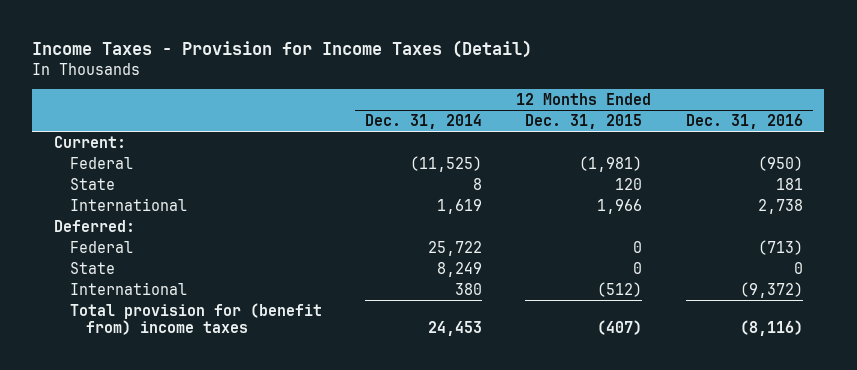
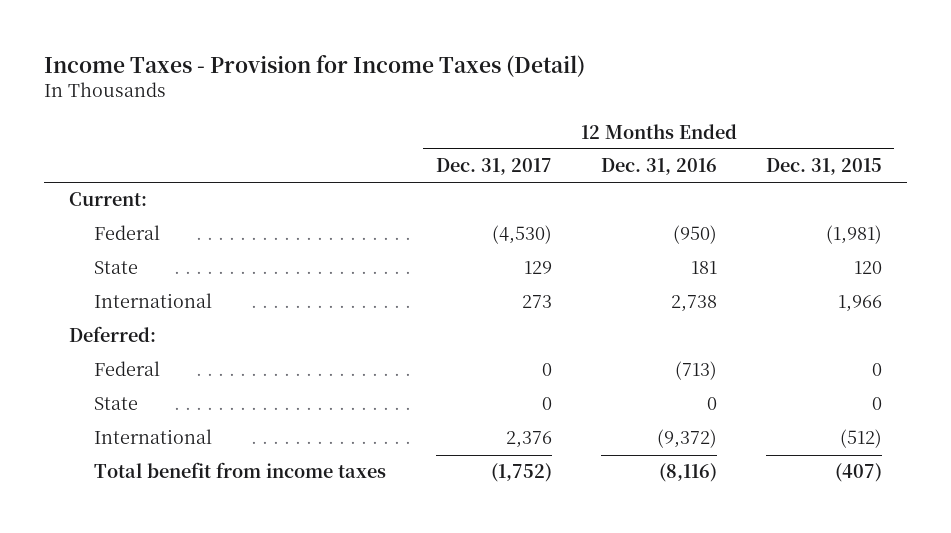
[365,113,483,129] Dec. 31, 2014 -> none
none -> [435,158,552,176] Dec. 31, 2017
[70,302,323,336] Total provision for (benefit from) income taxes -> [94,462,387,479] Total benefit from income taxes

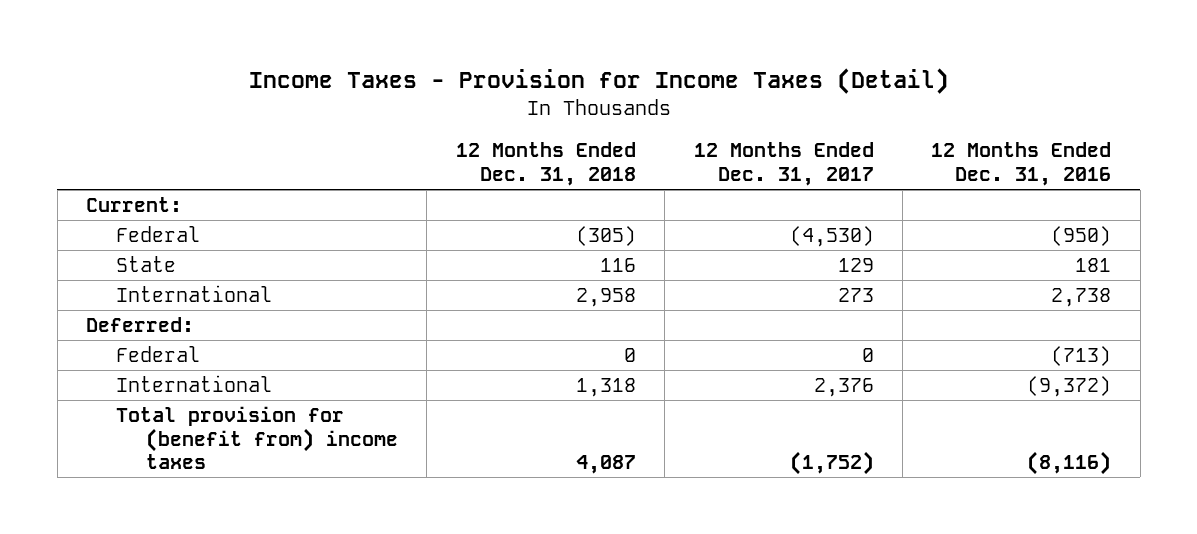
[766,158,883,176] Dec. 31, 2015 -> none
none -> [455,142,636,186] 12 Months Ended Dec. 31, 2018
[94,397,139,411] State -> none
[94,462,387,479] Total benefit from income taxes -> [115,406,398,470] Total provision for (benefit from) income taxes

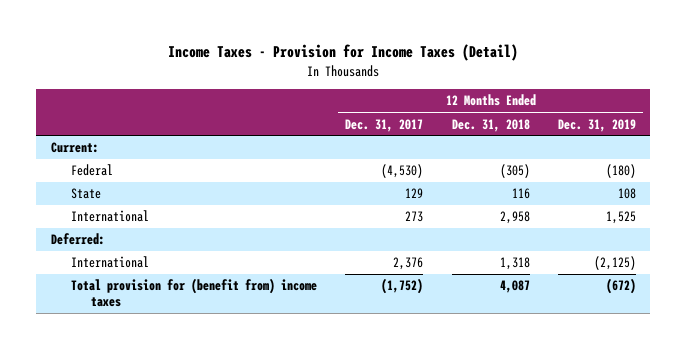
[931,142,1112,186] 12 Months Ended Dec. 31, 2016 -> none
none -> [558,118,637,132] Dec. 31, 2019
[115,346,200,363] Federal -> none

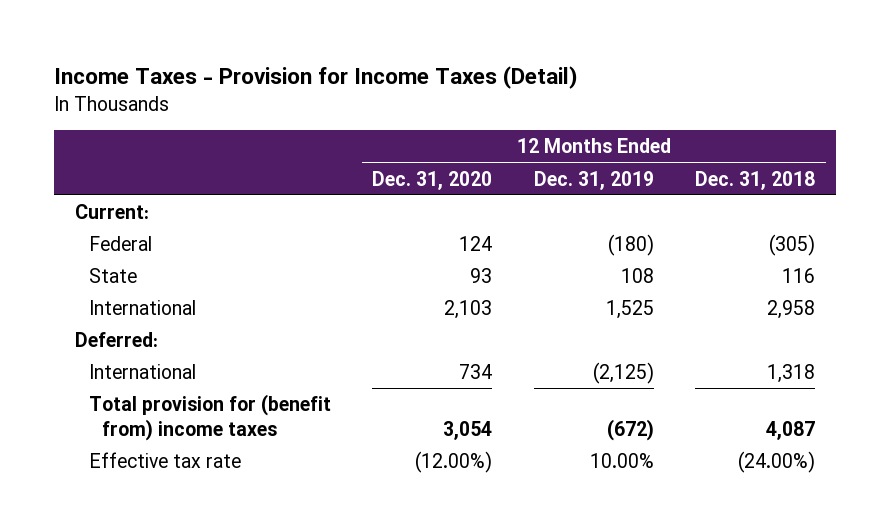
[345,118,424,132] Dec. 31, 2017 -> none
none -> [372,170,493,190] Dec. 31, 2020
none -> [88,452,241,469] Effective tax rate

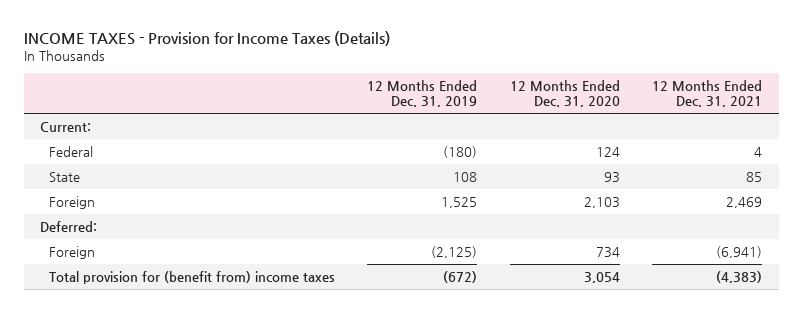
[54,66,579,90] Income Taxes - Provision for Income Taxes (Detail) -> [23,31,390,47] INCOME TAXES - Provision for Income Taxes (Details)
[695,170,816,190] Dec. 31, 2018 -> none
none -> [652,79,763,107] 12 Months Ended Dec. 31, 2021
[88,300,196,316] International -> [48,195,95,209] Foreign
[88,364,196,380] International -> [48,245,95,259] Foreign
[88,452,241,469] Effective tax rate -> none

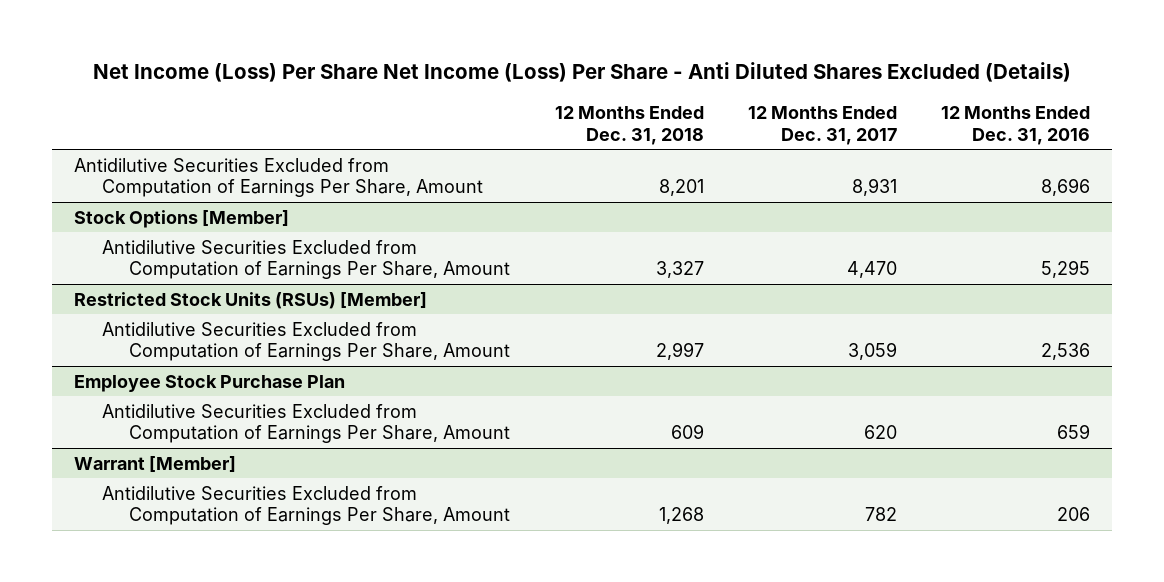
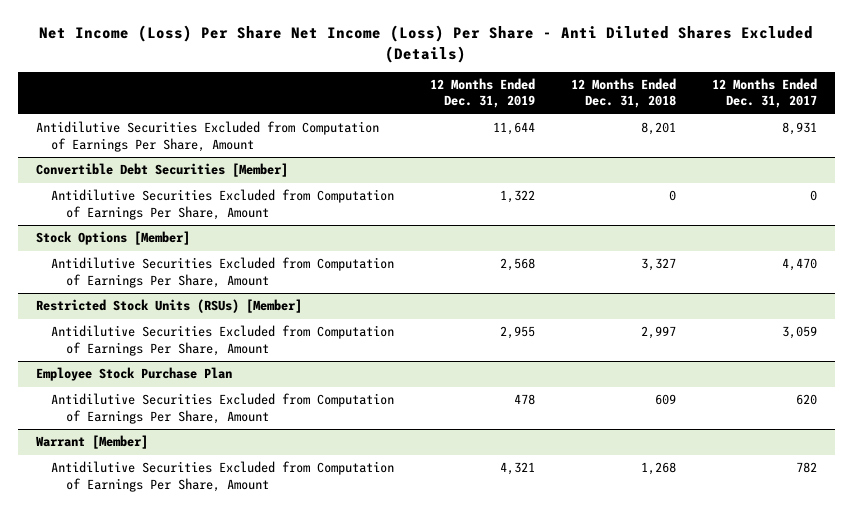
[941,105,1091,145] 12 Months Ended Dec. 31, 2016 -> none
none -> [429,78,535,109] 12 Months Ended Dec. 31, 2019
none -> [36,163,289,178] Convertible Debt Securities [Member]
none -> [50,189,394,220] Antidilutive Securities Excluded from Computation of Earnings Per Share, Amount

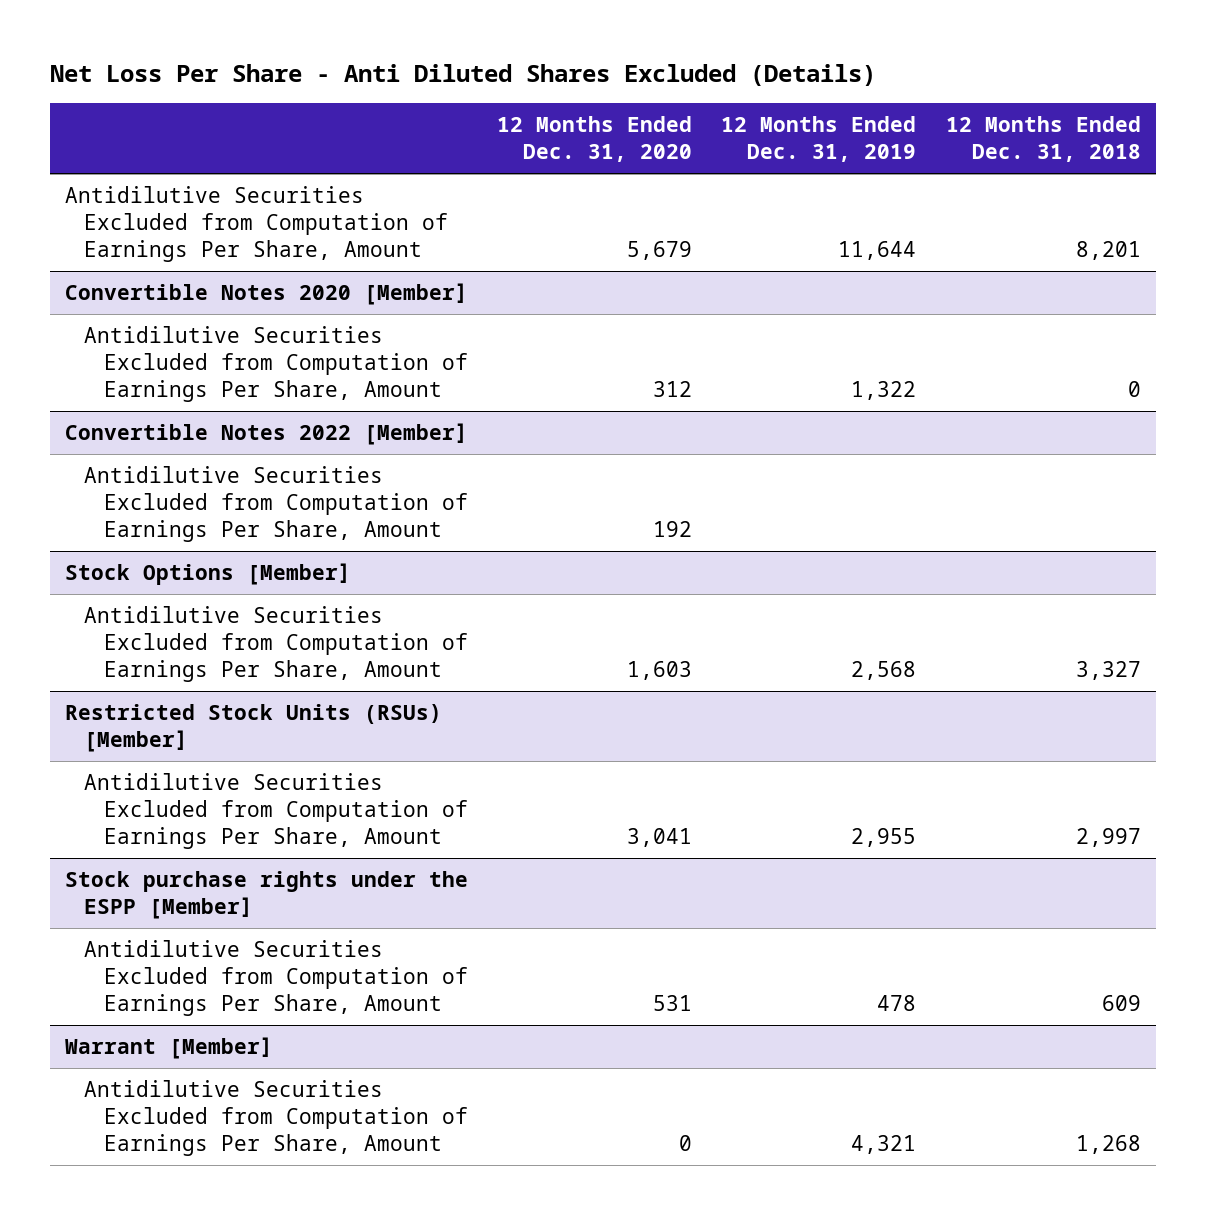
[39,25,814,63] Net Income (Loss) Per Share Net Income (Loss) Per Share - Anti Diluted Shares Excluded (Details) -> [49,64,876,87] Net Loss Per Share - Anti Diluted Shares Excluded (Details)
[711,78,817,109] 12 Months Ended Dec. 31, 2017 -> none
none -> [497,116,693,162] 12 Months Ended Dec. 31, 2020
[36,163,289,178] Convertible Debt Securities [Member] -> none
none -> [64,283,468,306] Convertible Notes 2020 [Member]
none -> [64,423,468,446] Convertible Notes 2022 [Member]
none -> [84,466,468,542] Antidilutive Securities Excluded from Computation of Earnings Per Share, Amount
[36,367,233,382] Employee Stock Purchase Plan -> [64,871,468,920] Stock purchase rights under the ESPP [Member]

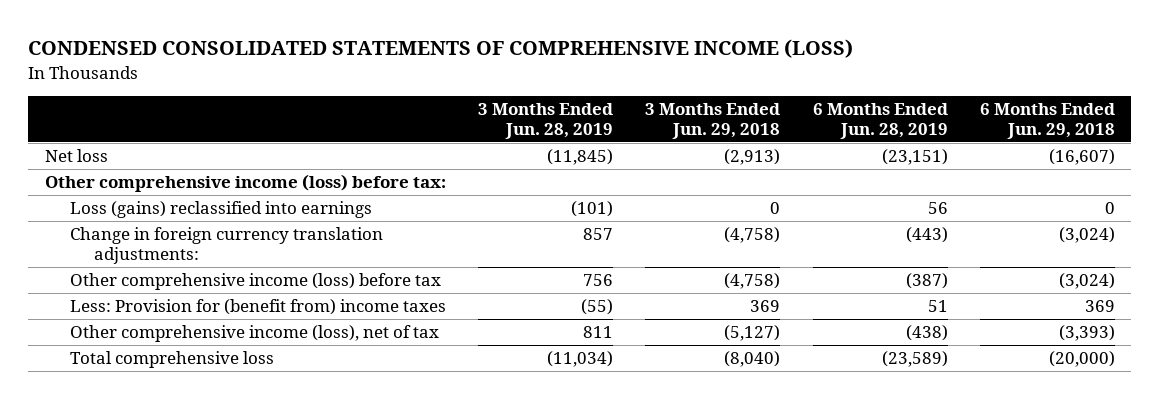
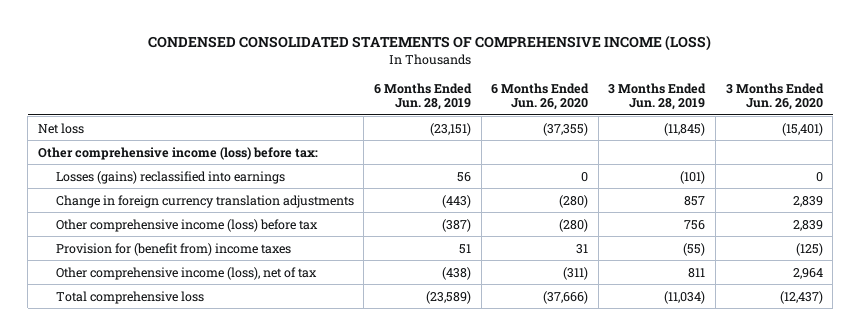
[645,103,781,139] 3 Months Ended Jun. 29, 2018 -> none
[979,103,1115,139] 6 Months Ended Jun. 29, 2018 -> none
none -> [491,82,590,111] 6 Months Ended Jun. 26, 2020
none -> [725,82,824,111] 3 Months Ended Jun. 26, 2020
[69,201,372,219] Loss (gains) reclassified into earnings -> [55,170,285,184] Losses (gains) reclassified into earnings
[69,227,383,265] Change in foreign currency translation adjustments: -> [55,194,354,208] Change in foreign currency translation adjustments
[69,299,446,316] Less: Provision for (benefit from) income taxes -> [55,242,291,256] Provision for (benefit from) income taxes

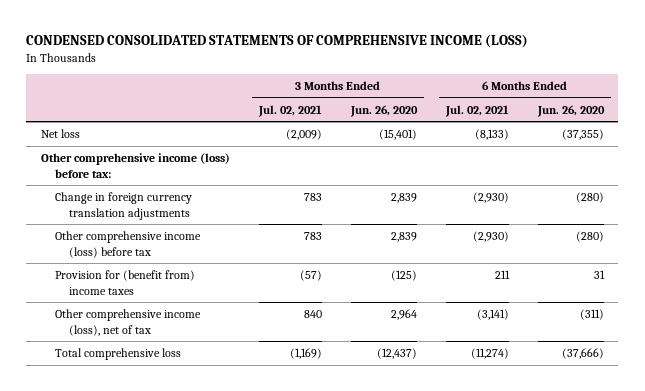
[374,82,473,111] 6 Months Ended Jun. 28, 2019 -> none
[608,82,707,111] 3 Months Ended Jun. 28, 2019 -> none
none -> [257,104,322,117] Jul. 02, 2021
none -> [444,104,509,117] Jul. 02, 2021
[55,170,285,184] Losses (gains) reclassified into earnings -> none

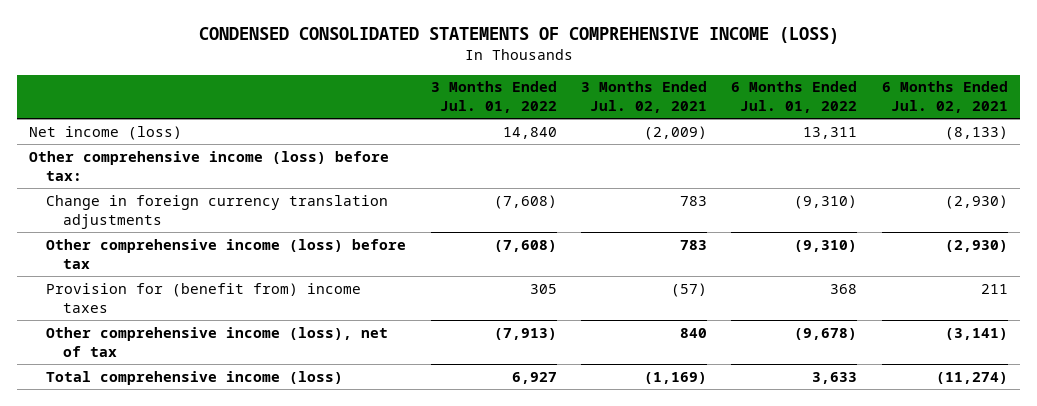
[349,104,418,117] Jun. 26, 2020 -> none
[536,104,605,117] Jun. 26, 2020 -> none
none -> [430,81,557,114] 3 Months Ended Jul. 01, 2022
none -> [731,81,858,114] 6 Months Ended Jul. 01, 2022
[40,129,80,139] Net loss -> [29,125,183,140] Net income (loss)
[54,348,181,361] Total comprehensive loss -> [46,370,344,385] Total comprehensive income (loss)

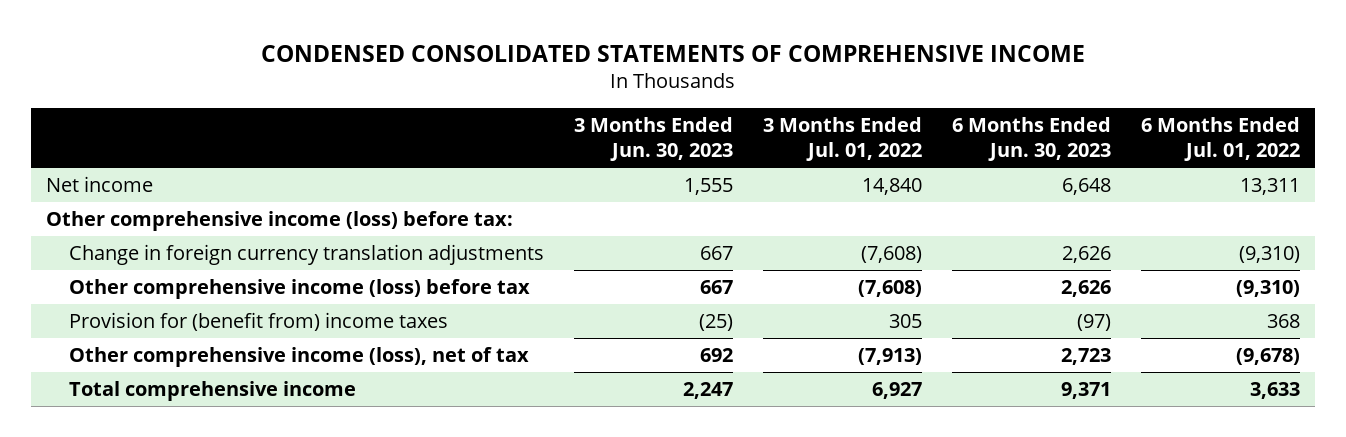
[198,26,839,44] CONDENSED CONSOLIDATED STATEMENTS OF COMPREHENSIVE INCOME (LOSS) -> [261,44,1086,62] CONDENSED CONSOLIDATED STATEMENTS OF COMPREHENSIVE INCOME
[581,81,708,114] 3 Months Ended Jul. 02, 2021 -> none
[881,81,1008,114] 6 Months Ended Jul. 02, 2021 -> none
none -> [574,116,734,162] 3 Months Ended Jun. 30, 2023
none -> [951,116,1111,162] 6 Months Ended Jun. 30, 2023
[29,125,183,140] Net income (loss) -> [46,175,154,192] Net income
[46,370,344,385] Total comprehensive income (loss) -> [69,380,357,401] Total comprehensive income

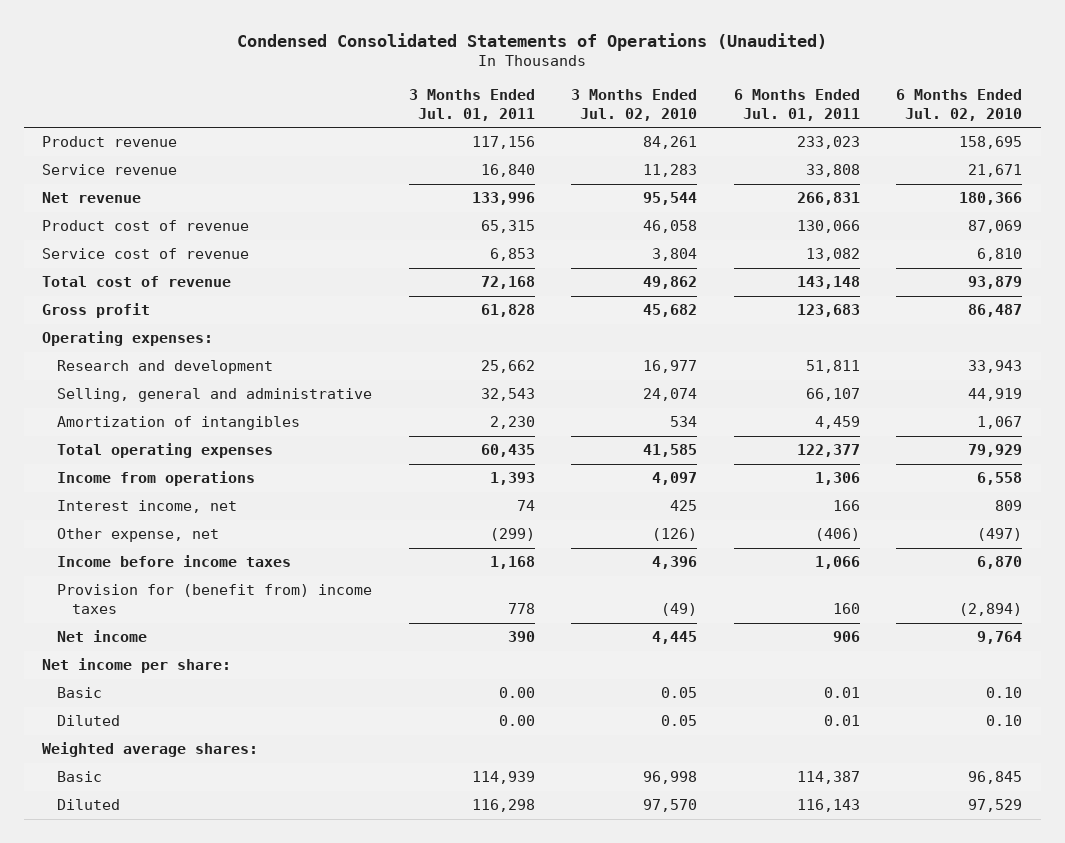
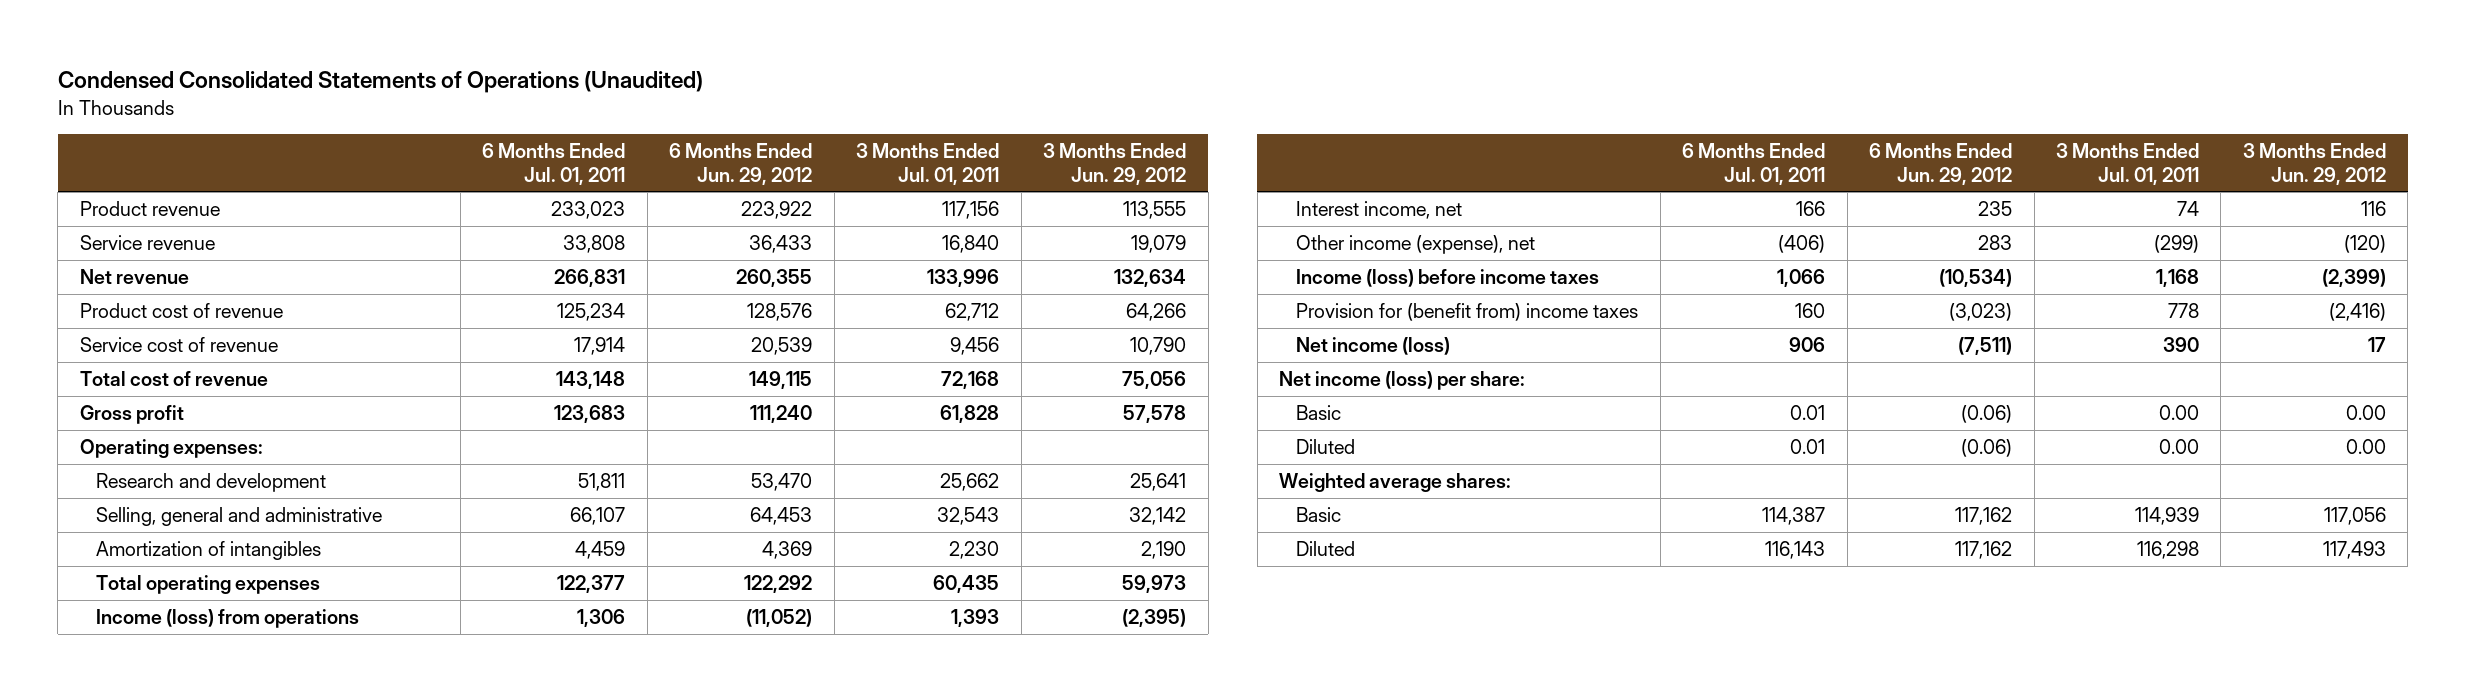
[571,88,698,121] 3 Months Ended Jul. 02, 2010 -> none
[896,88,1023,121] 6 Months Ended Jul. 02, 2010 -> none
none -> [669,143,813,185] 6 Months Ended Jun. 29, 2012
none -> [1043,143,1187,185] 3 Months Ended Jun. 29, 2012
[480,220,535,234] 65,315 -> [945,302,1000,321] 62,712
[796,220,860,234] 130,066 -> [557,302,626,321] 125,234
[489,248,535,262] 6,853 -> [950,336,1000,355] 9,456
[805,248,860,262] 13,082 -> [574,336,626,355] 17,914
[57,471,256,487] Income from operations -> [96,608,360,628] Income (loss) from operations
[57,528,220,543] Other expense, net -> [1296,234,1536,254] Other income (expense), net
[57,555,292,568] Income before income taxes -> [1296,268,1600,287] Income (loss) before income taxes
[57,630,148,643] Net income -> [1296,336,1451,355] Net income (loss)
[42,658,232,674] Net income per share: -> [1279,370,1526,390] Net income (loss) per share:

